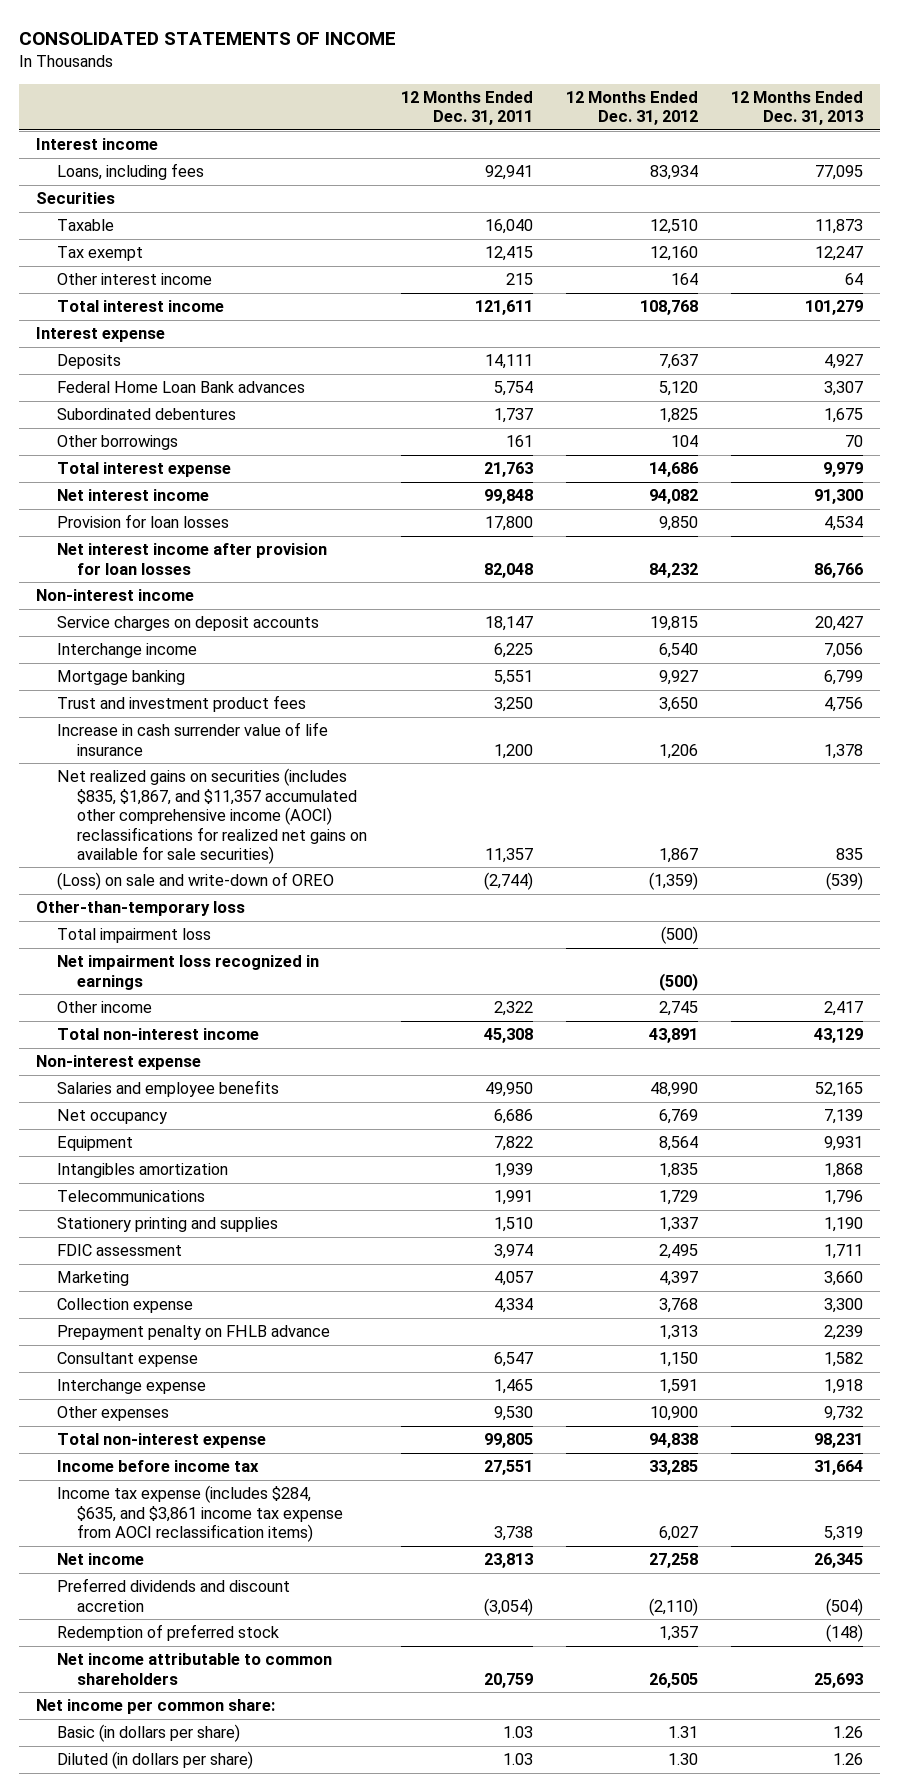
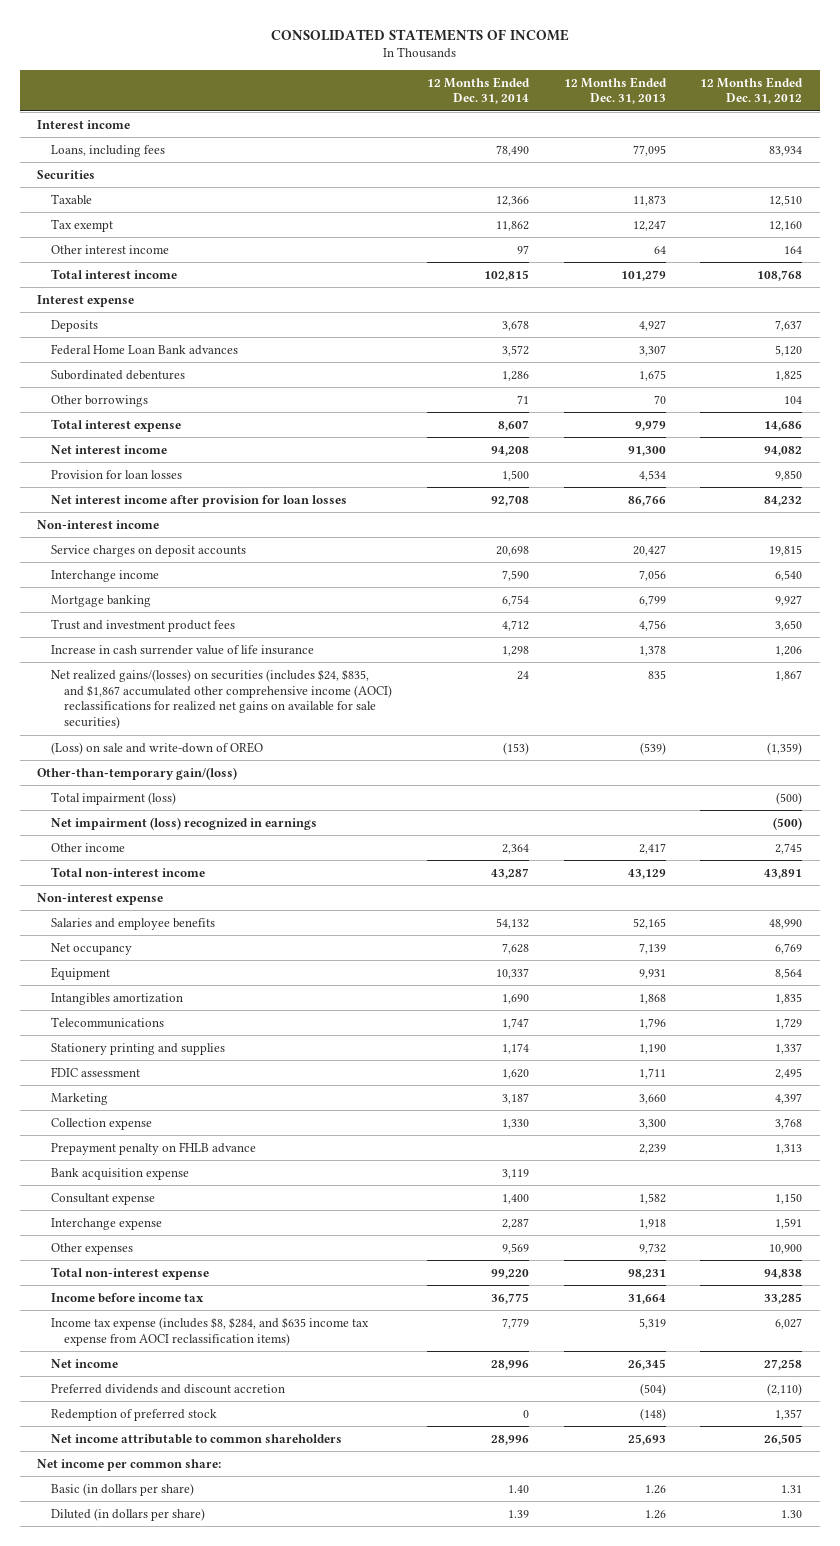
[400,91,533,126] 12 Months Ended Dec. 31, 2011 -> none
none -> [426,76,530,105] 12 Months Ended Dec. 31, 2014
[56,768,368,864] Net realized gains on securities (includes $835, $1,867, and $11,357 accumulated other comprehensive income (AOCI) reclassifications for realized net gains on available for sale securities) -> [50,668,393,730] Net realized gains/(losses) on securities (includes $24, $835, and $1,867 accumulated other comprehensive income (AOCI) reclassifications for realized net gains on available for sale securities)
[35,901,245,917] Other-than-temporary loss -> [37,766,238,780] Other-than-temporary gain/(loss)
[56,928,211,944] Total impairment loss -> [50,791,176,805] Total impairment (loss)
[56,955,319,990] Net impairment loss recognized in earnings -> [50,816,317,830] Net impairment (loss) recognized in earnings
none -> [50,1167,189,1180] Bank acquisition expense
[56,1485,344,1543] Income tax expense (includes $284, $635, and $3,861 income tax expense from AOCI reclassification items) -> [50,1316,369,1346] Income tax expense (includes $8, $284, and $635 income tax expense from AOCI reclassification items)

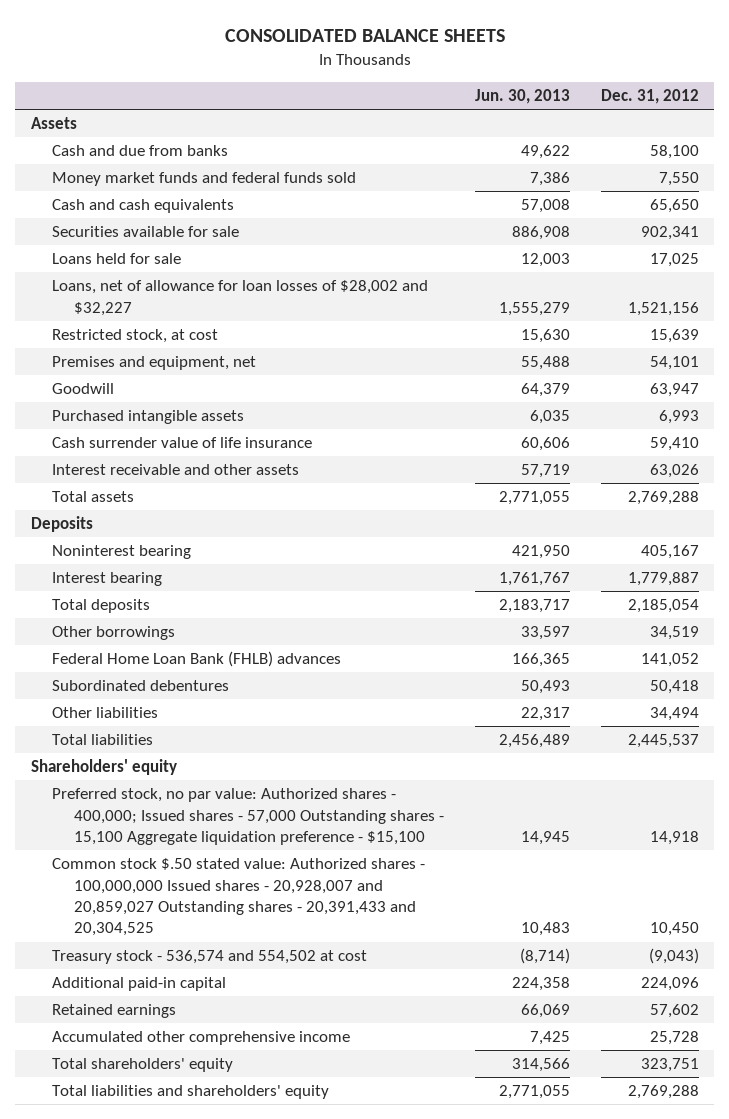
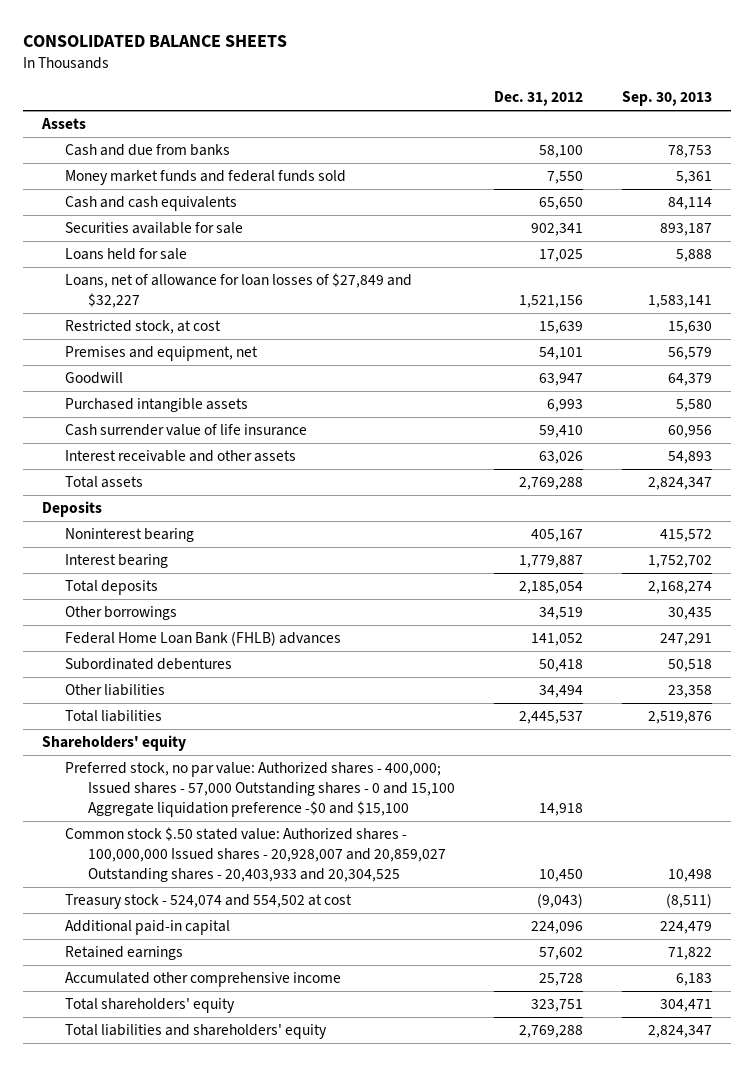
[474,89,570,105] Jun. 30, 2013 -> none
none -> [621,91,712,107] Sep. 30, 2013
[52,280,429,316] Loans, net of allowance for loan losses of $28,002 and $32,227 -> [65,273,413,309] Loans, net of allowance for loan losses of $27,849 and $32,227
[52,788,445,845] Preferred stock, no par value: Authorized shares - 400,000; Issued shares - 57,000 Outstanding shares - 15,100 Aggregate liquidation preference - $15,100 -> [65,762,456,818] Preferred stock, no par value: Authorized shares - 400,000; Issued shares - 57,000 Outstanding shares - 0 and 15,100 Aggregate liquidation preference -$0 and $15,100
[52,858,426,937] Common stock $.50 stated value: Authorized shares - 100,000,000 Issued shares - 20,928,007 and 20,859,027 Outstanding shares - 20,391,433 and 20,304,525 -> [65,827,447,883] Common stock $.50 stated value: Authorized shares - 100,000,000 Issued shares - 20,928,007 and 20,859,027 Outstanding shares - 20,403,933 and 20,304,525
[52,950,368,965] Treasury stock - 536,574 and 554,502 at cost -> [65,894,353,910] Treasury stock - 524,074 and 554,502 at cost

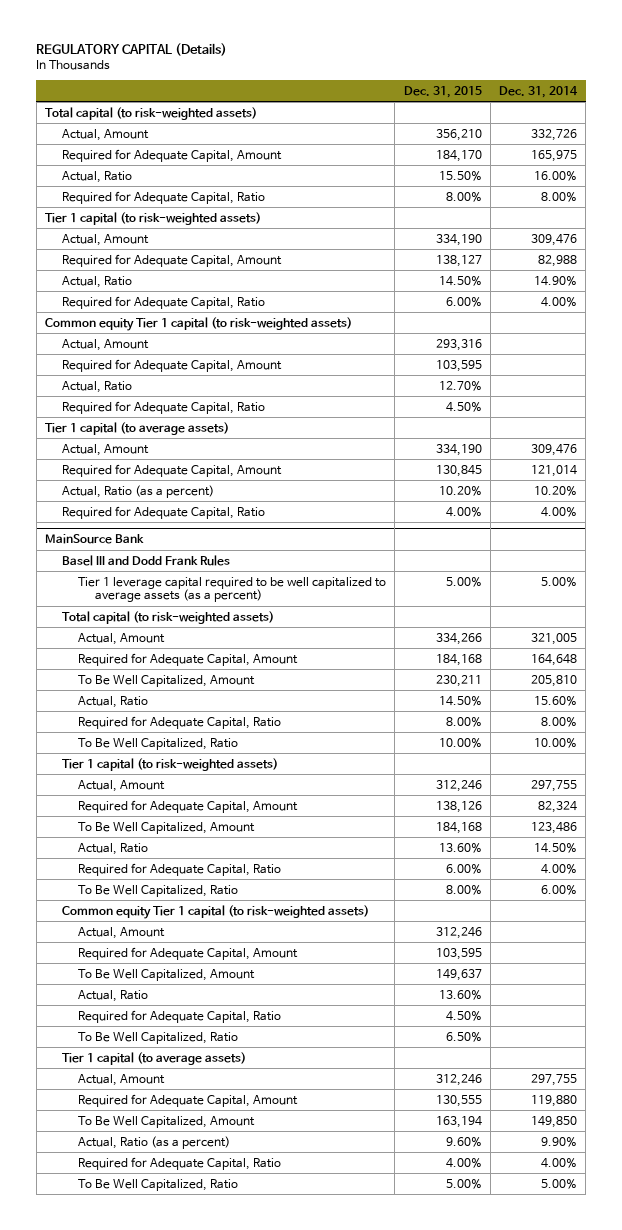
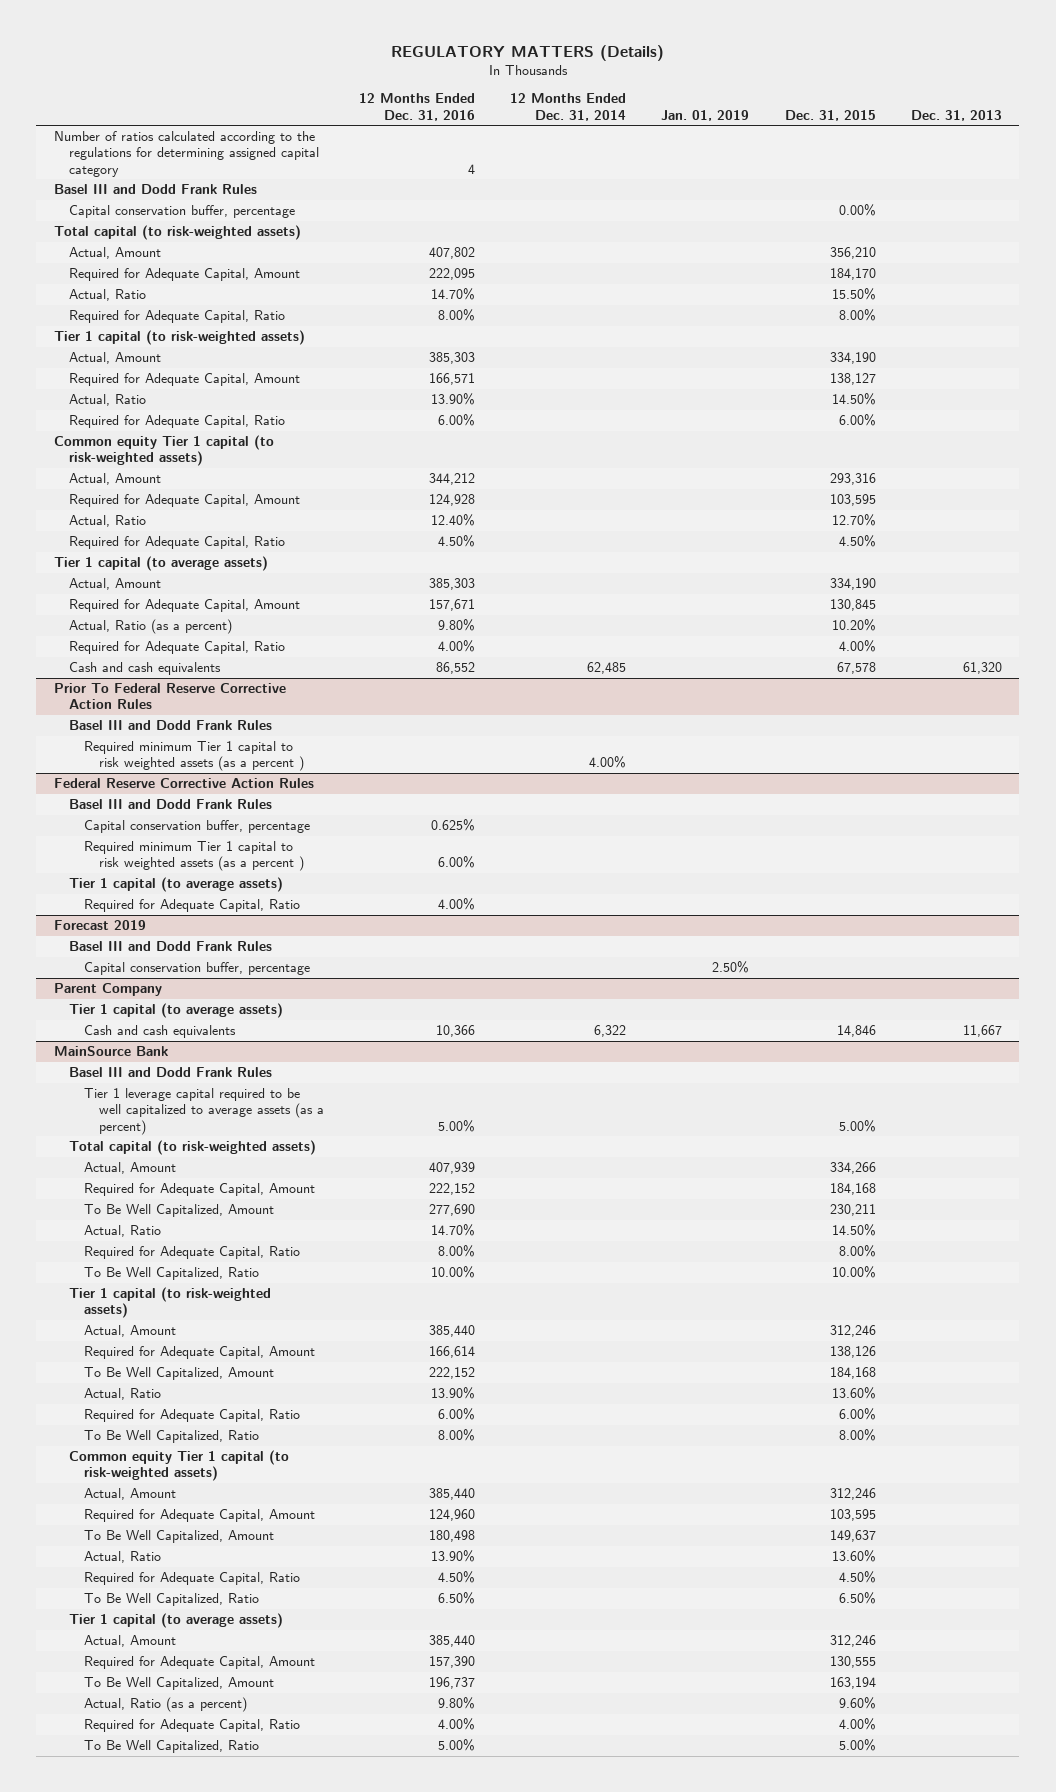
[36,42,228,56] REGULATORY CAPITAL (Details) -> [390,44,664,61] REGULATORY MATTERS (Details)
[498,85,578,98] Dec. 31, 2014 -> none
none -> [358,93,475,121] 12 Months Ended Dec. 31, 2016
none -> [510,93,627,121] 12 Months Ended Dec. 31, 2014
none -> [661,109,750,121] Jan. 01, 2019
none -> [910,109,1002,121] Dec. 31, 2013
none -> [53,130,319,177] Number of ratios calculated according to the regulations for determining assigned capital category
none -> [53,183,257,194] Basel III and Dodd Frank Rules
none -> [68,204,295,218] Capital conservation buffer, percentage
none -> [68,661,221,675] Cash and cash equivalents
none -> [53,682,286,710] Prior To Federal Reserve Corrective Action Rules
none -> [68,719,272,730] Basel III and Dodd Frank Rules
none -> [83,740,304,772] Required minimum Tier 1 capital to risk weighted assets (as a percent )
none -> [53,777,314,788] Federal Reserve Corrective Action Rules
none -> [68,798,272,809] Basel III and Dodd Frank Rules
none -> [83,819,310,833] Capital conservation buffer, percentage
none -> [83,840,304,872] Required minimum Tier 1 capital to risk weighted assets (as a percent )
none -> [68,876,283,892] Tier 1 capital (to average assets)
none -> [83,898,300,912] Required for Adequate Capital, Ratio
none -> [53,919,146,930] Forecast 2019
none -> [68,940,272,951] Basel III and Dodd Frank Rules
none -> [83,961,310,975] Capital conservation buffer, percentage
none -> [53,982,162,996] Parent Company
none -> [68,1002,283,1018] Tier 1 capital (to average assets)
none -> [83,1024,236,1038] Cash and cash equivalents

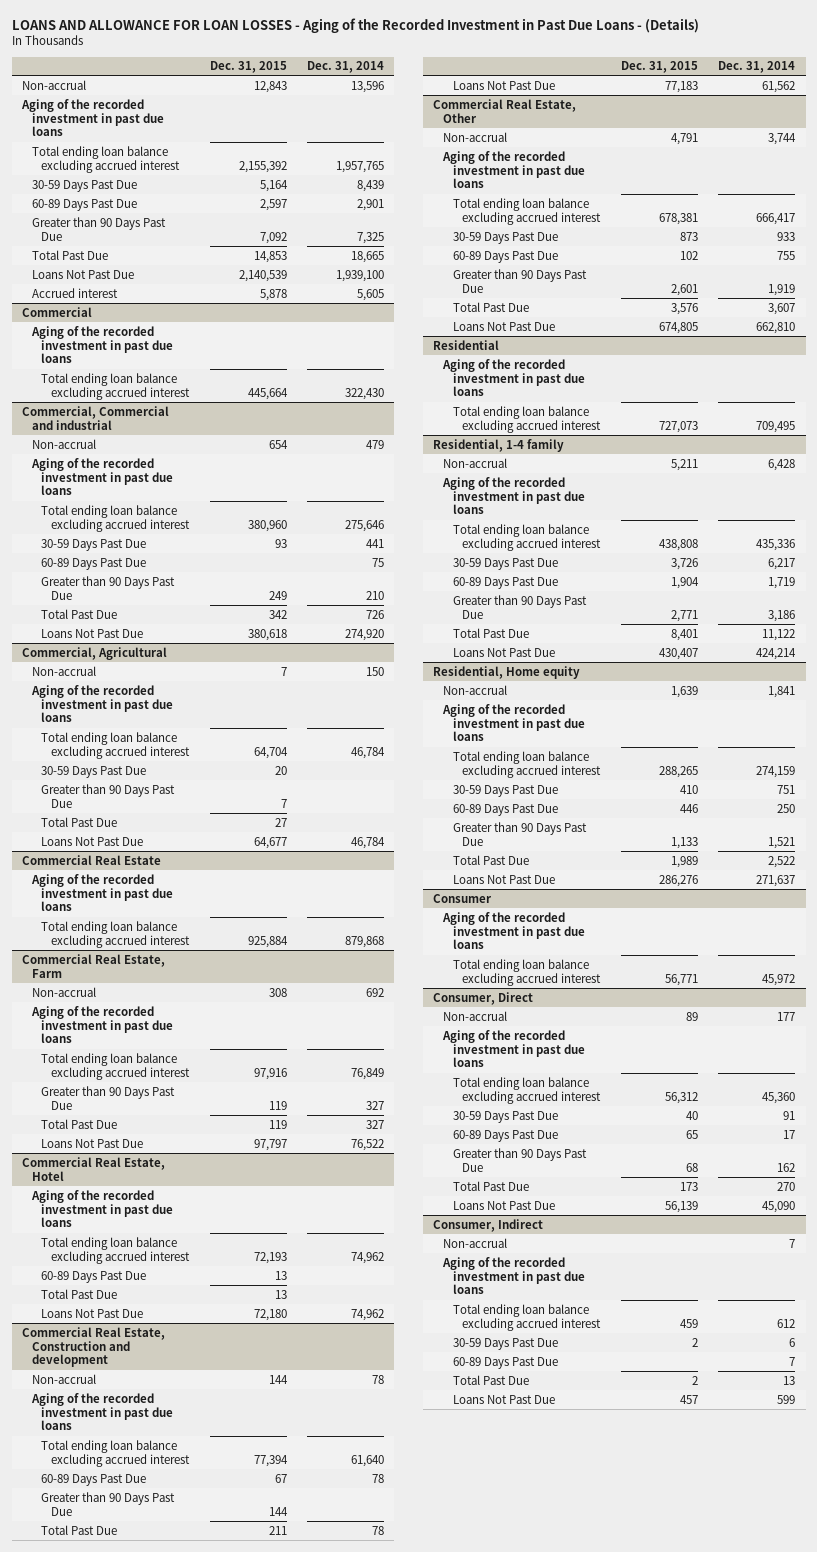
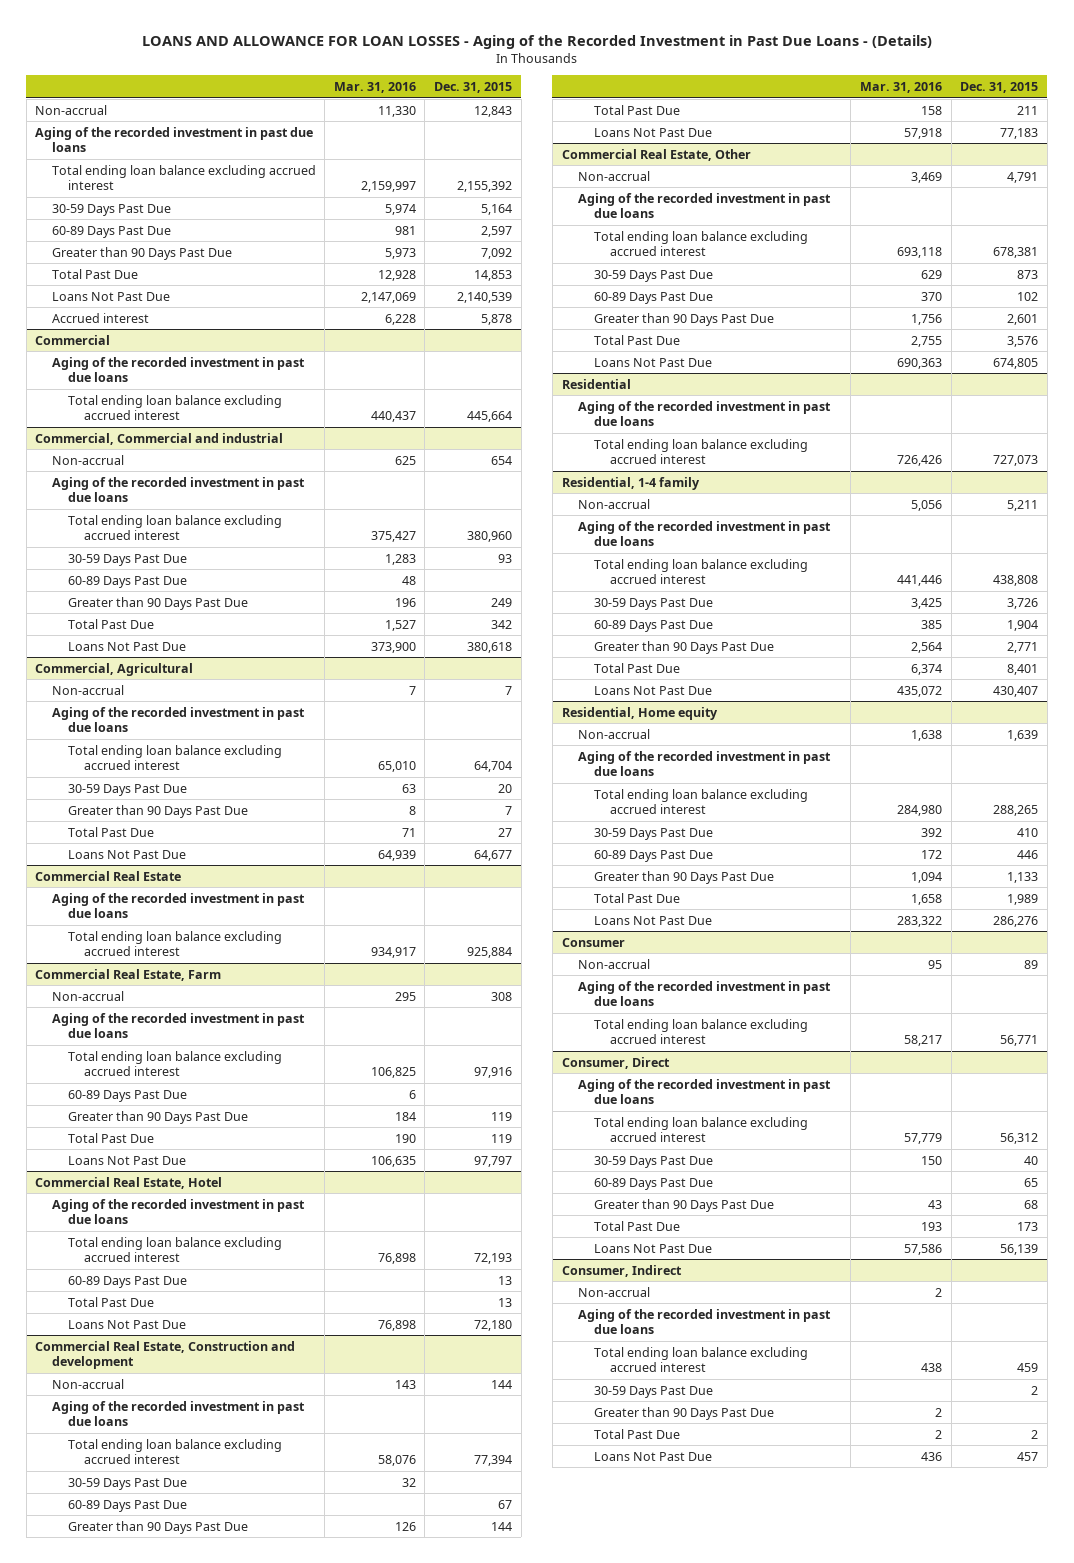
[307,61,385,74] Dec. 31, 2014 -> none
none -> [333,81,416,93] Mar. 31, 2016
none -> [67,1089,187,1102] 60-89 Days Past Due
none -> [67,1477,187,1490] 30-59 Days Past Due
none -> [577,958,650,969] Non-accrual
[443,1010,508,1021] Non-accrual -> none
[452,1356,558,1369] 60-89 Days Past Due -> none
none -> [594,1406,775,1420] Greater than 90 Days Past Due

